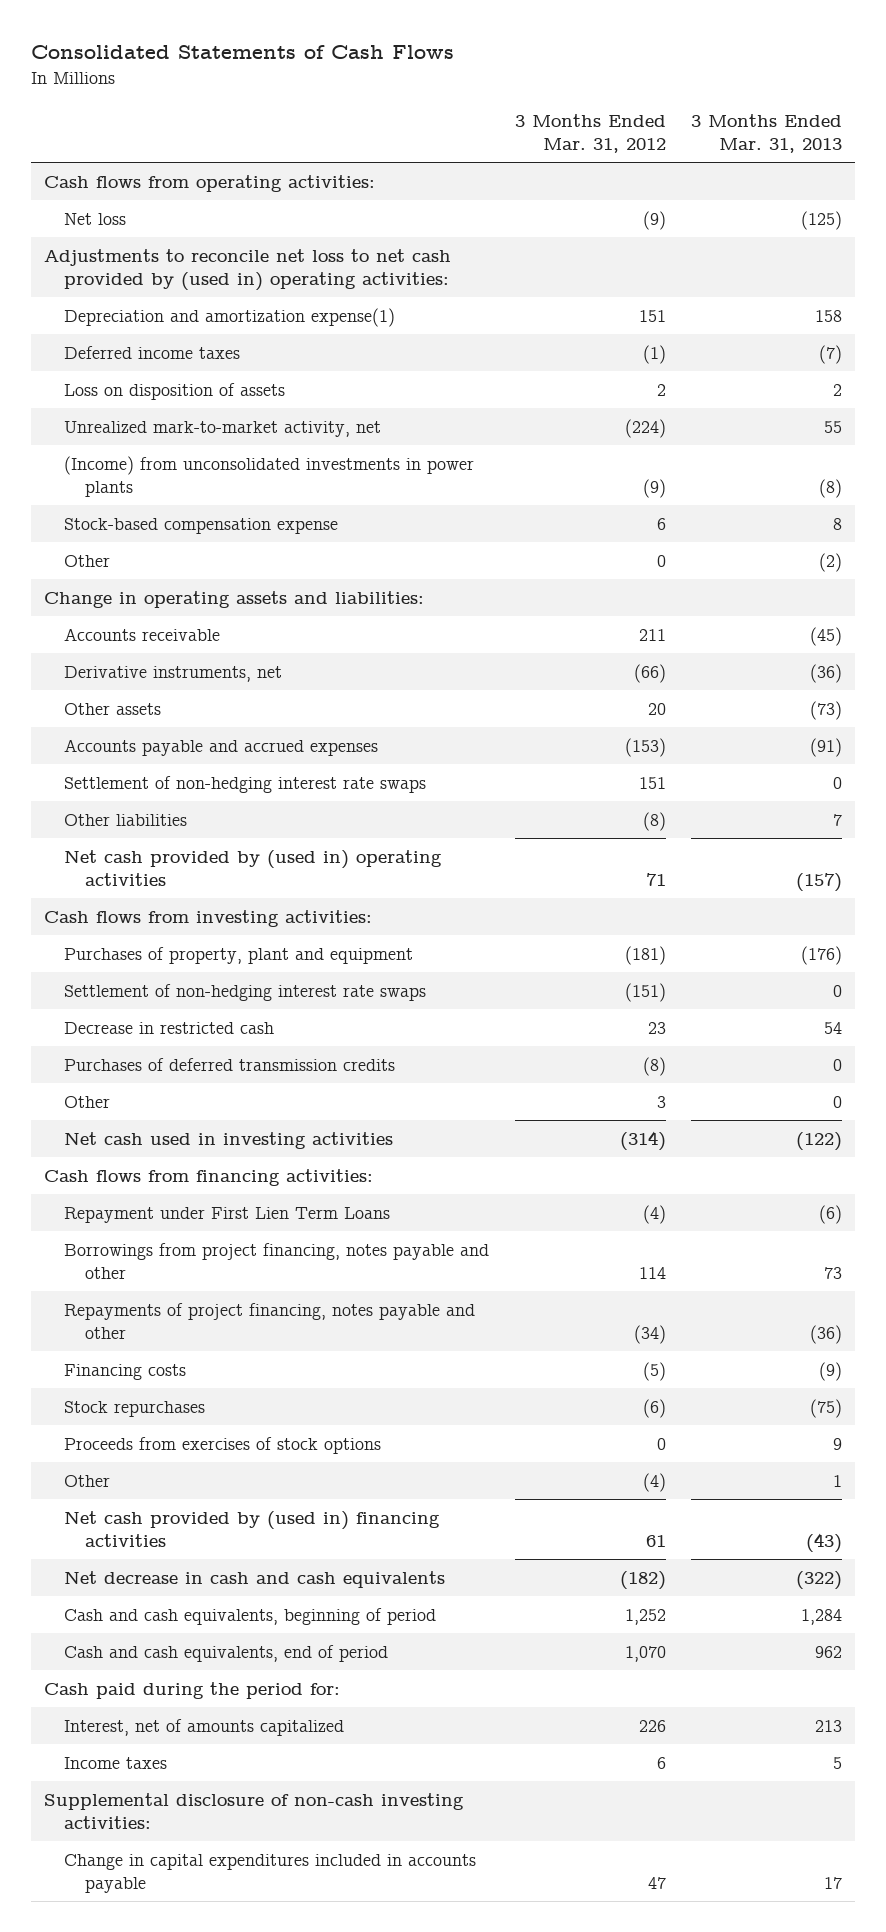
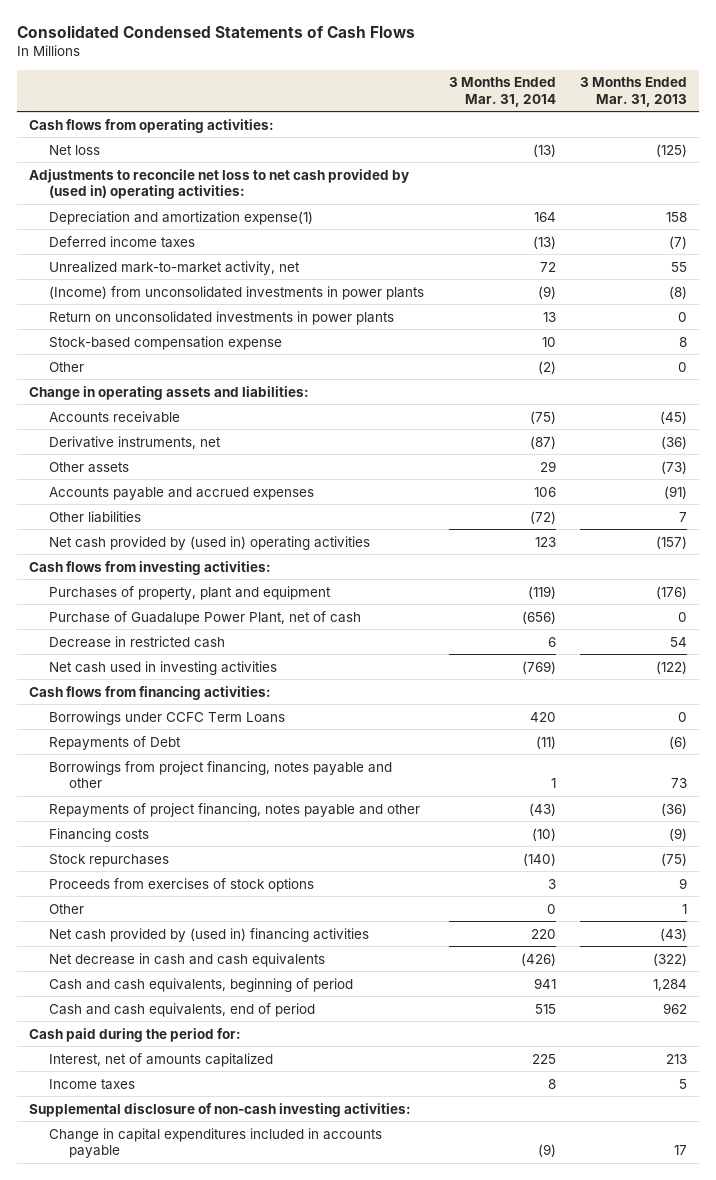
[31,45,455,60] Consolidated Statements of Cash Flows -> [16,24,415,38] Consolidated Condensed Statements of Cash Flows
[514,114,666,154] 3 Months Ended Mar. 31, 2012 -> none
none -> [448,77,556,107] 3 Months Ended Mar. 31, 2014
[64,382,286,400] Loss on disposition of assets -> none
none -> [49,310,395,325] Return on unconsolidated investments in power plants
[64,554,111,567] Other -> none
[64,1095,111,1108] Other -> [49,361,85,372] Other
[64,775,427,793] Settlement of non-hedging interest rate swaps -> none
[64,983,427,1001] Settlement of non-hedging interest rate swaps -> none
none -> [49,610,362,625] Purchase of Guadalupe Power Plant, net of cash
[64,1057,396,1071] Purchases of deferred transmission credits -> none
[64,1206,391,1223] Repayment under First Lien Term Loans -> none
none -> [49,710,286,725] Borrowings under CCFC Term Loans
none -> [49,735,182,750] Repayments of Debt

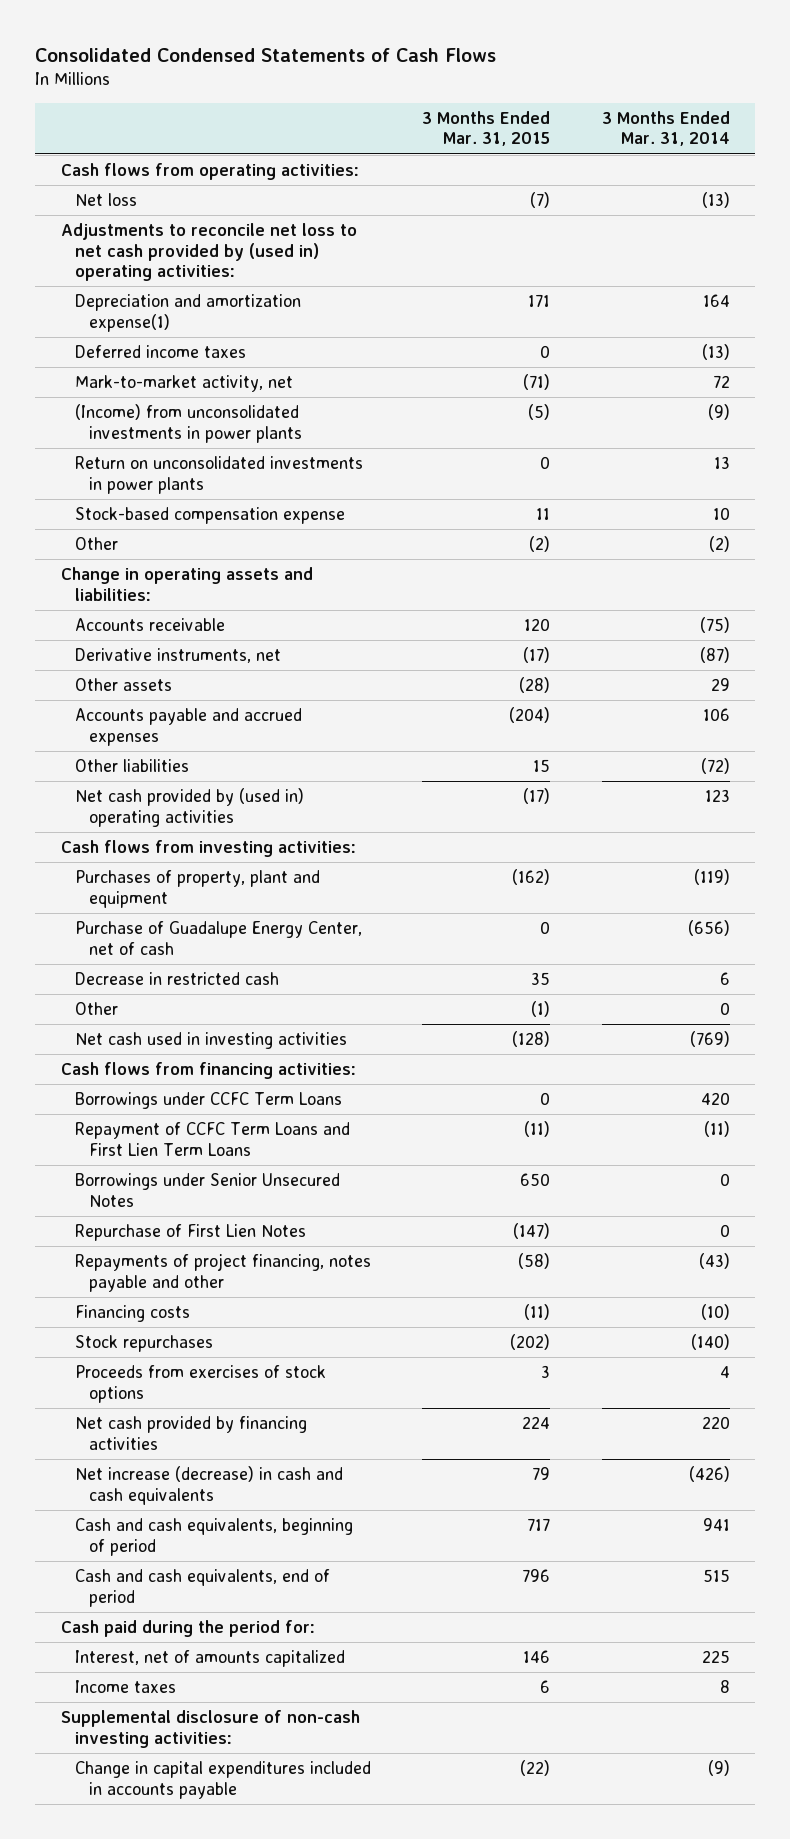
[579,77,687,107] 3 Months Ended Mar. 31, 2013 -> none
none -> [422,110,551,147] 3 Months Ended Mar. 31, 2015
[49,260,301,275] Unrealized mark-to-market activity, net -> [74,374,293,392] Mark-to-market activity, net
[49,610,362,625] Purchase of Guadalupe Power Plant, net of cash -> [74,920,362,955] Purchase of Guadalupe Energy Center, net of cash
[49,903,85,914] Other -> [74,1001,118,1015] Other
[49,735,182,750] Repayments of Debt -> none
[49,760,393,789] Borrowings from project financing, notes payable and other -> none
none -> [74,1121,350,1156] Repayment of CCFC Term Loans and First Lien Term Loans
none -> [74,1172,340,1207] Borrowings under Senior Unsecured Notes
none -> [74,1223,306,1241] Repurchase of First Lien Notes
[547,878,556,889] 3 -> [719,1365,730,1378] 4
[49,927,370,942] Net cash provided by (used in) financing activities -> [74,1415,307,1450] Net cash provided by financing activities
[49,952,326,967] Net decrease in cash and cash equivalents -> [74,1465,343,1505] Net increase (decrease) in cash and cash equivalents

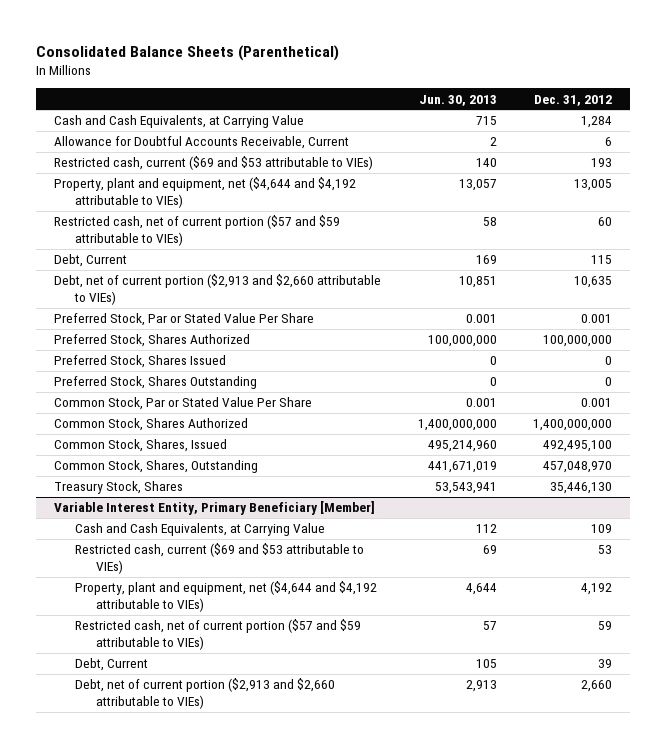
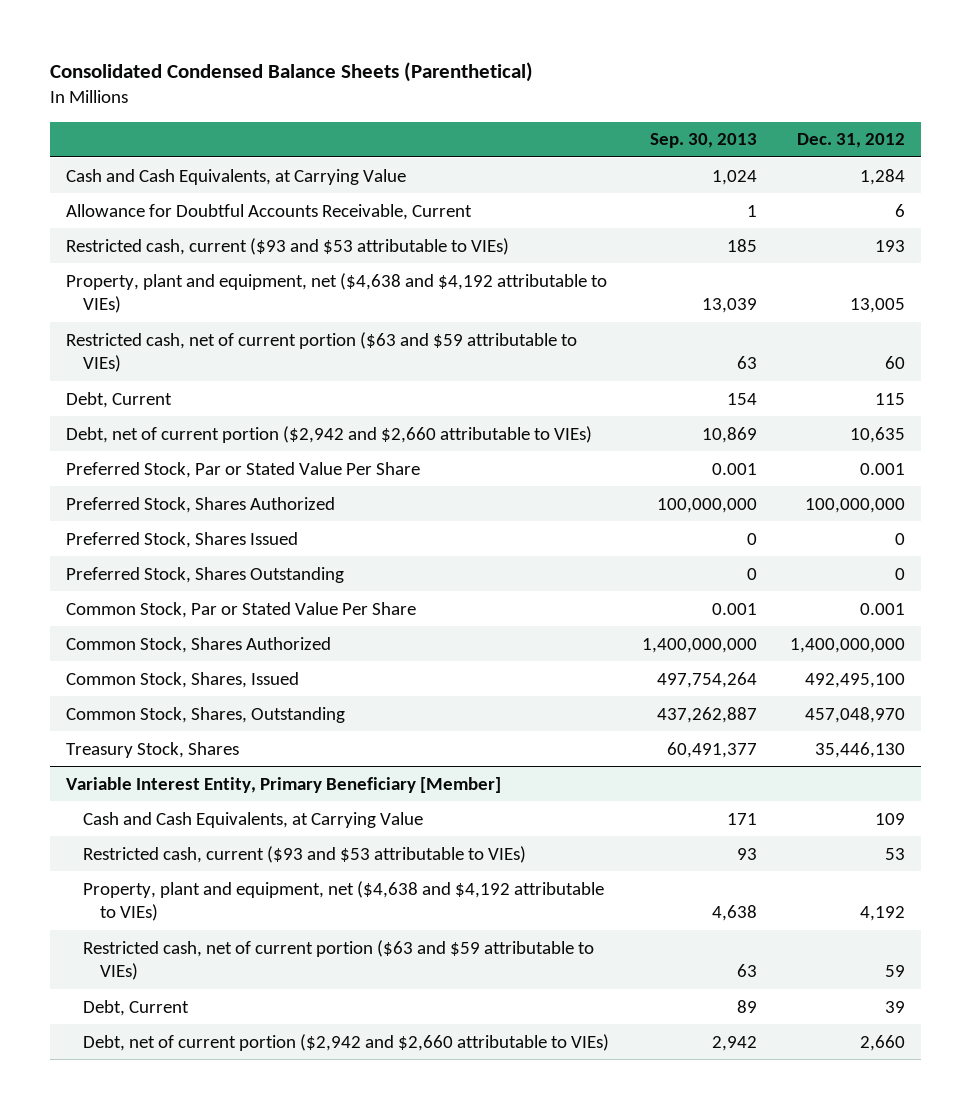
[36,45,340,62] Consolidated Balance Sheets (Parenthetical) -> [49,62,533,83] Consolidated Condensed Balance Sheets (Parenthetical)
[418,94,497,106] Jun. 30, 2013 -> none
none -> [649,133,757,149] Sep. 30, 2013
[54,156,374,171] Restricted cash, current ($69 and $53 attributable to VIEs) -> [66,237,510,255] Restricted cash, current ($93 and $53 attributable to VIEs)
[54,177,357,208] Property, plant and equipment, net ($4,644 and $4,192 attributable to VIEs) -> [66,272,608,314] Property, plant and equipment, net ($4,638 and $4,192 attributable to VIEs)
[54,215,341,246] Restricted cash, net of current portion ($57 and $59 attributable to VIEs) -> [66,331,578,373] Restricted cash, net of current portion ($63 and $59 attributable to VIEs)
[54,274,382,305] Debt, net of current portion ($2,913 and $2,660 attributable to VIEs) -> [66,425,593,443] Debt, net of current portion ($2,942 and $2,660 attributable to VIEs)
[75,543,365,574] Restricted cash, current ($69 and $53 attributable to VIEs) -> [83,845,527,863] Restricted cash, current ($93 and $53 attributable to VIEs)
[75,581,378,612] Property, plant and equipment, net ($4,644 and $4,192 attributable to VIEs) -> [83,880,605,922] Property, plant and equipment, net ($4,638 and $4,192 attributable to VIEs)
[75,619,362,650] Restricted cash, net of current portion ($57 and $59 attributable to VIEs) -> [83,939,595,981] Restricted cash, net of current portion ($63 and $59 attributable to VIEs)
[75,678,336,709] Debt, net of current portion ($2,913 and $2,660 attributable to VIEs) -> [83,1033,610,1051] Debt, net of current portion ($2,942 and $2,660 attributable to VIEs)

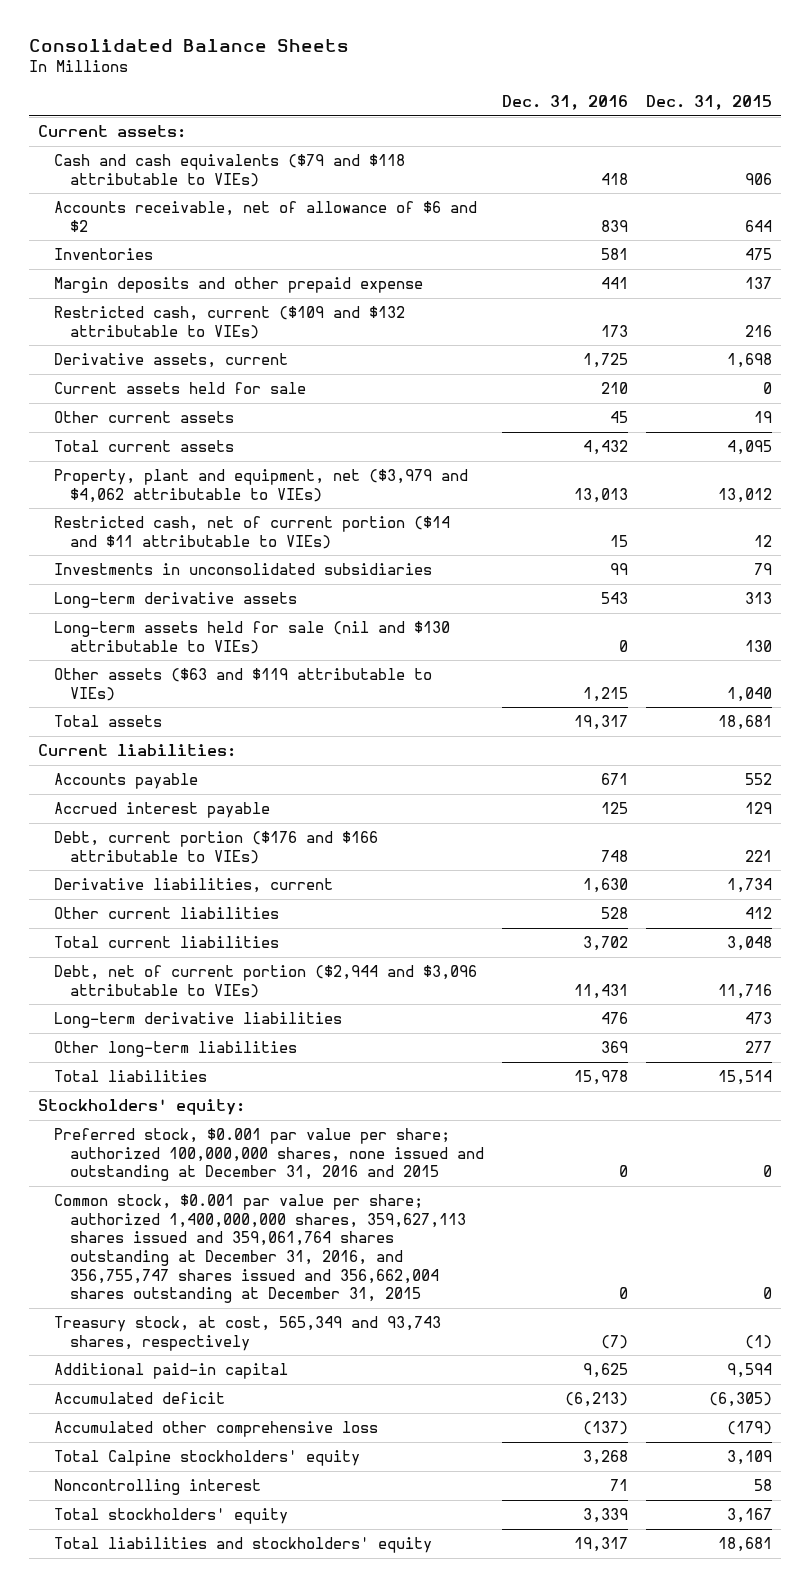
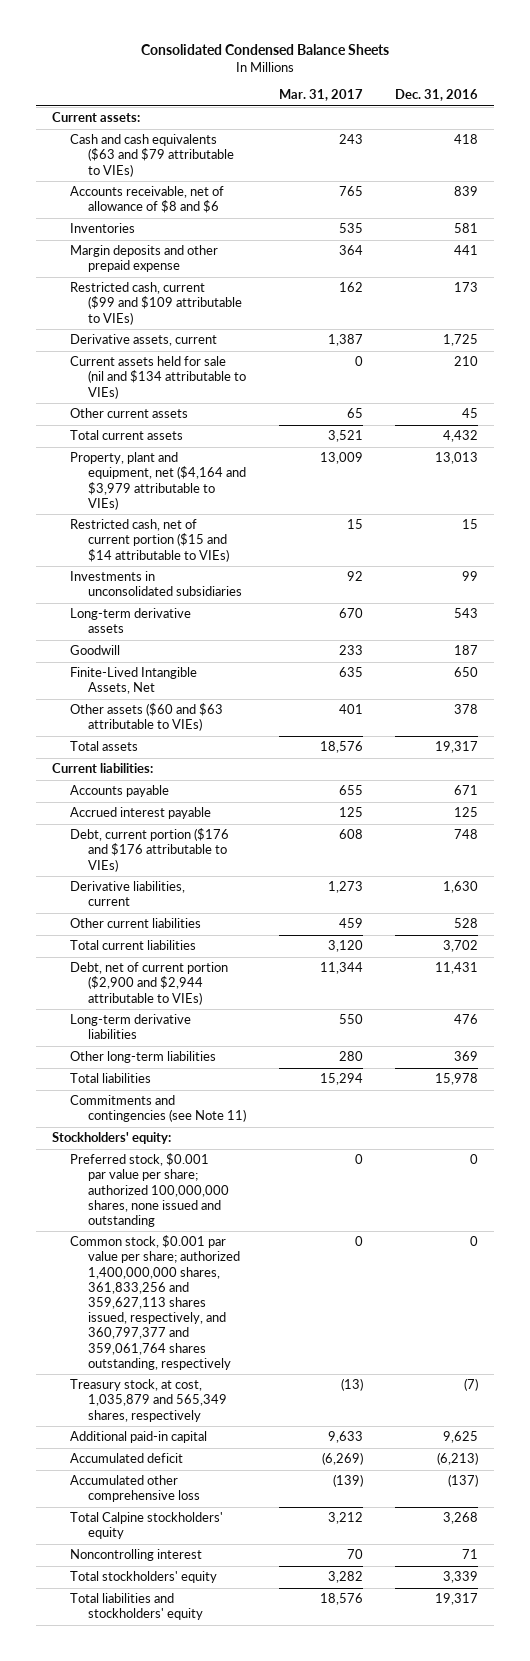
[29,39,350,53] Consolidated Balance Sheets -> [141,43,390,55] Consolidated Condensed Balance Sheets
[646,95,773,111] Dec. 31, 2015 -> none
none -> [278,89,363,102] Mar. 31, 2017
[54,153,406,187] Cash and cash equivalents ($79 and $118 attributable to VIEs) -> [70,134,235,177] Cash and cash equivalents ($63 and $79 attributable to VIEs)
[54,200,478,232] Accounts receivable, net of allowance of $6 and $2 -> [70,186,225,214] Accounts receivable, net of allowance of $8 and $6
[54,305,406,339] Restricted cash, current ($109 and $132 attributable to VIEs) -> [70,282,243,325] Restricted cash, current ($99 and $109 attributable to VIEs)
[54,381,307,394] Current assets held for sale -> [70,356,247,399] Current assets held for sale (nil and $134 attributable to VIEs)
[54,468,469,503] Property, plant and equipment, net ($3,979 and $4,062 attributable to VIEs) -> [70,452,247,510] Property, plant and equipment, net ($4,164 and $3,979 attributable to VIEs)
[54,515,451,549] Restricted cash, net of current portion ($14 and $11 attributable to VIEs) -> [70,519,230,562] Restricted cash, net of current portion ($15 and $14 attributable to VIEs)
[54,620,451,654] Long-term assets held for sale (nil and $130 attributable to VIEs) -> none
none -> [70,645,121,656] Goodwill
none -> [70,667,198,695] Finite-Lived Intangible Assets, Net
[54,667,433,701] Other assets ($63 and $119 attributable to VIEs) -> [70,703,224,732] Other assets ($60 and $63 attributable to VIEs)
[583,686,629,702] 1,215 -> [454,704,479,715] 378
[54,830,379,864] Debt, current portion ($176 and $166 attributable to VIEs) -> [70,828,230,872] Debt, current portion ($176 and $176 attributable to VIEs)
[54,964,478,998] Debt, net of current portion ($2,944 and $3,096 attributable to VIEs) -> [70,962,229,1005] Debt, net of current portion ($2,900 and $2,944 attributable to VIEs)
none -> [70,1095,247,1123] Commitments and contingencies (see Note 11)
[54,1127,485,1182] Preferred stock, $0.001 par value per share; authorized 100,000,000 shares, none issued and outstanding at December 31, 2016 and 2015 -> [70,1153,230,1228] Preferred stock, $0.001 par value per share; authorized 100,000,000 shares, none issued and outstanding
[54,1193,467,1304] Common stock, $0.001 par value per share; authorized 1,400,000,000 shares, 359,627,113 shares issued and 359,061,764 shares outstanding at December 31, 2016, and 356,755,747 shares issued and 356,662,004 shares outstanding at December 31, 2015 -> [70,1235,241,1370] Common stock, $0.001 par value per share; authorized 1,400,000,000 shares, 361,833,256 and 359,627,113 shares issued, respectively, and 360,797,377 and 359,061,764 shares outstanding, respectively
[54,1315,442,1351] Treasury stock, at cost, 565,349 and 93,743 shares, respectively -> [70,1379,228,1422] Treasury stock, at cost, 1,035,879 and 565,349 shares, respectively

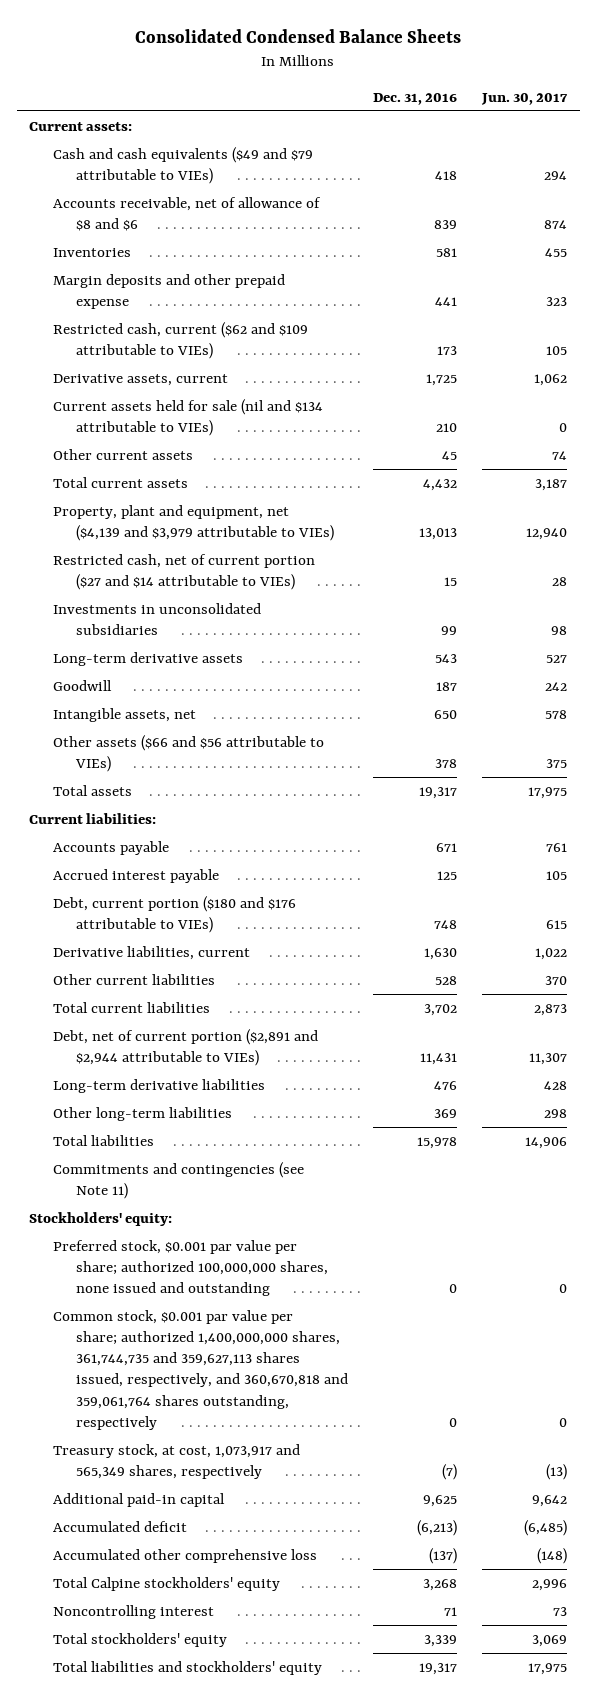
[278,89,363,102] Mar. 31, 2017 -> none
none -> [481,92,569,105] Jun. 30, 2017
[70,134,235,177] Cash and cash equivalents ($63 and $79 attributable to VIEs) -> [52,146,313,184] Cash and cash equivalents ($49 and $79 attributable to VIEs)
[70,282,243,325] Restricted cash, current ($99 and $109 attributable to VIEs) -> [52,321,308,359] Restricted cash, current ($62 and $109 attributable to VIEs)
[70,452,247,510] Property, plant and equipment, net ($4,164 and $3,979 attributable to VIEs) -> [52,504,335,541] Property, plant and equipment, net ($4,139 and $3,979 attributable to VIEs)
[70,519,230,562] Restricted cash, net of current portion ($15 and $14 attributable to VIEs) -> [52,553,315,590] Restricted cash, net of current portion ($27 and $14 attributable to VIEs)
[70,667,198,695] Finite-Lived Intangible Assets, Net -> [52,707,196,722] Intangible assets, net
[70,703,224,732] Other assets ($60 and $63 attributable to VIEs) -> [52,734,324,772] Other assets ($66 and $56 attributable to VIEs)
[70,828,230,872] Debt, current portion ($176 and $176 attributable to VIEs) -> [52,895,296,933] Debt, current portion ($180 and $176 attributable to VIEs)
[70,962,229,1005] Debt, net of current portion ($2,900 and $2,944 attributable to VIEs) -> [52,1028,318,1066] Debt, net of current portion ($2,891 and $2,944 attributable to VIEs)
[70,1235,241,1370] Common stock, $0.001 par value per share; authorized 1,400,000,000 shares, 361,833,256 and 359,627,113 shares issued, respectively, and 360,797,377 and 359,061,764 shares outstanding, respectively -> [52,1309,349,1431] Common stock, $0.001 par value per share; authorized 1,400,000,000 shares, 361,744,735 and 359,627,113 shares issued, respectively, and 360,670,818 and 359,061,764 shares outstanding, respectively
[70,1379,228,1422] Treasury stock, at cost, 1,035,879 and 565,349 shares, respectively -> [52,1443,300,1479] Treasury stock, at cost, 1,073,917 and 565,349 shares, respectively

